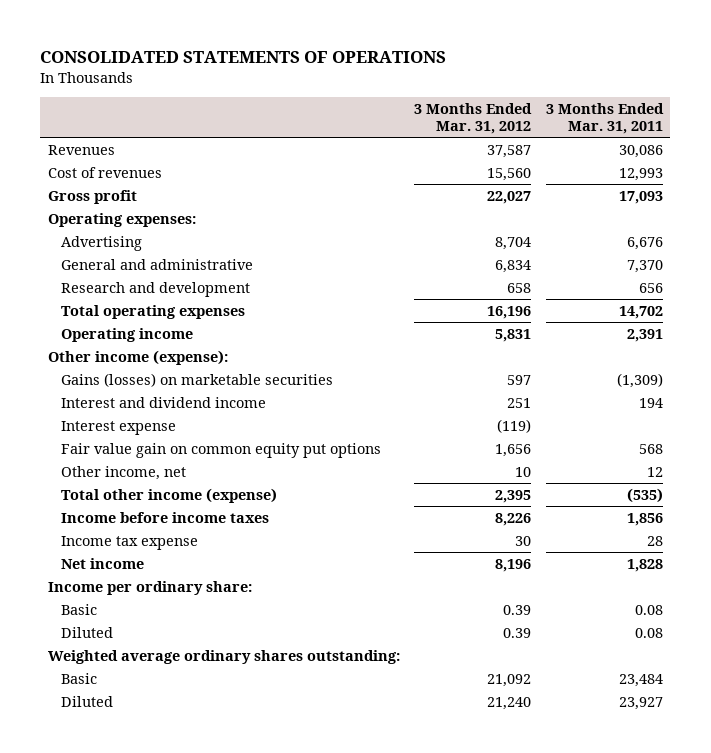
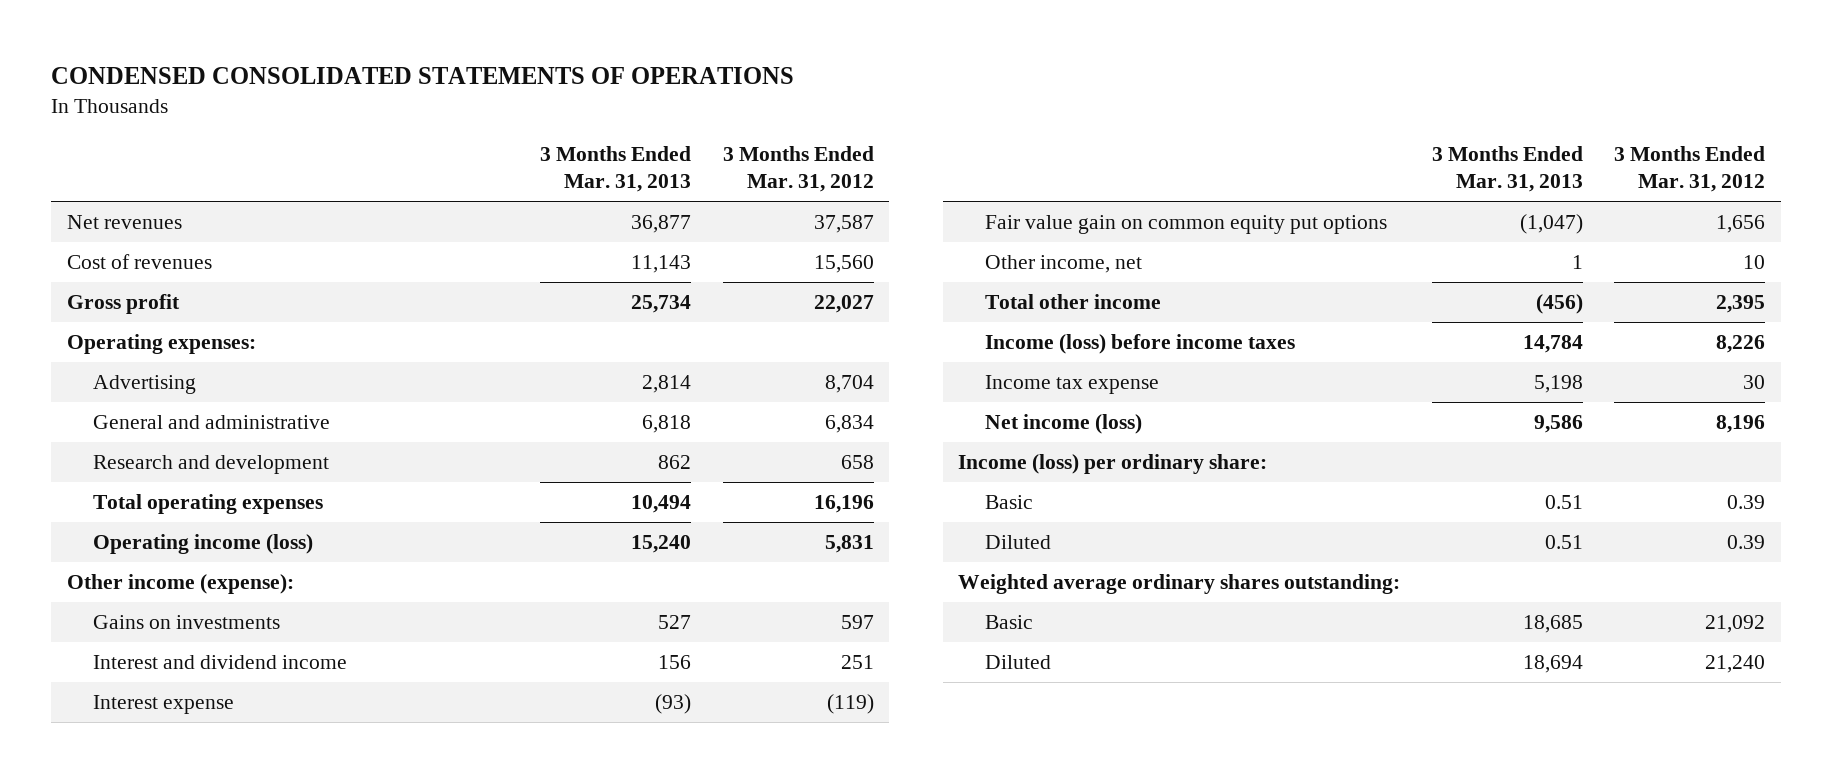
[40,51,447,64] CONSOLIDATED STATEMENTS OF OPERATIONS -> [51,67,795,85] CONDENSED CONSOLIDATED STATEMENTS OF OPERATIONS
[546,103,665,134] 3 Months Ended Mar. 31, 2011 -> none
none -> [540,146,692,193] 3 Months Ended Mar. 31, 2013
[47,144,115,155] Revenues -> [66,215,182,230] Net revenues
[61,327,194,342] Operating income -> [93,534,314,555] Operating income (loss)
[61,372,334,387] Gains (losses) on marketable securities -> [93,615,281,630] Gains on investments
[61,487,278,503] Total other income (expense) -> [984,294,1161,310] Total other income
[61,511,270,523] Income before income taxes -> [984,334,1295,355] Income (loss) before income taxes
[61,557,145,569] Net income -> [984,414,1142,435] Net income (loss)
[47,580,252,595] Income per ordinary share: -> [958,454,1268,475] Income (loss) per ordinary share:

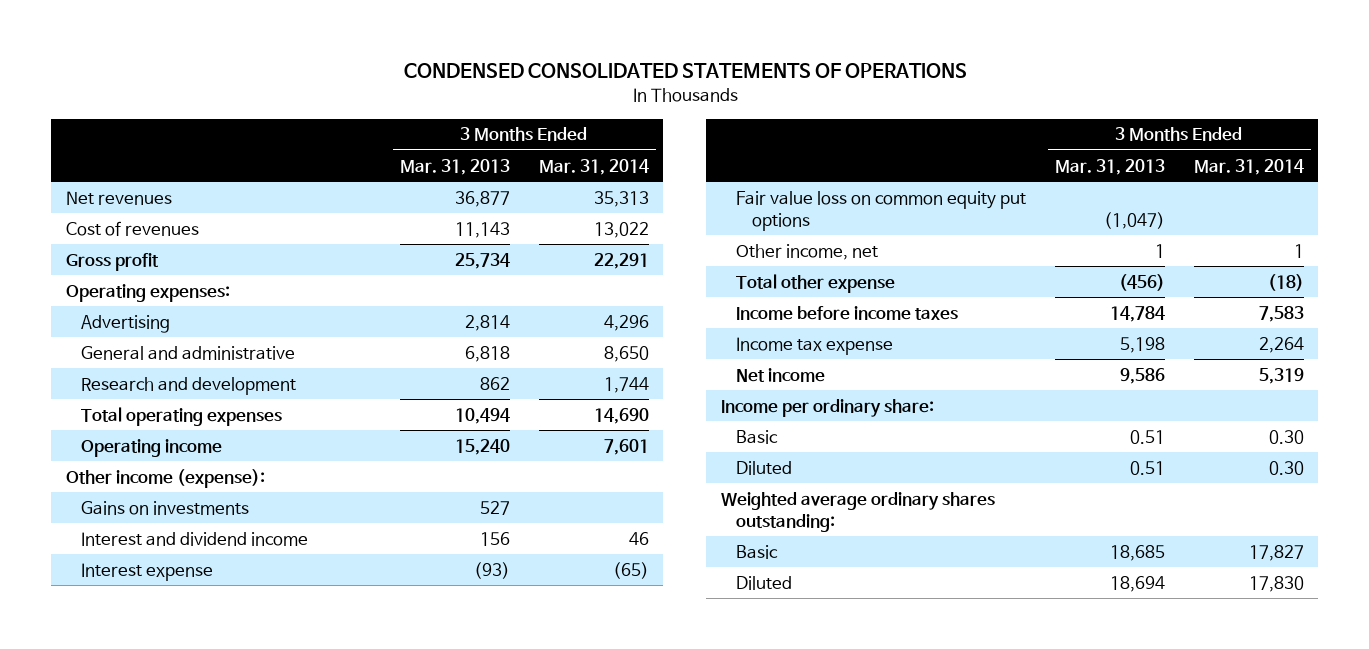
[722,146,874,193] 3 Months Ended Mar. 31, 2012 -> none
none -> [538,158,649,175] Mar. 31, 2014
[93,534,314,555] Operating income (loss) -> [81,438,223,457] Operating income
[984,215,1387,235] Fair value gain on common equity put options -> [736,190,1027,231] Fair value loss on common equity put options
[984,294,1161,310] Total other income -> [736,273,896,293] Total other expense
[984,334,1295,355] Income (loss) before income taxes -> [736,305,959,320] Income before income taxes
[984,414,1142,435] Net income (loss) -> [736,367,826,382] Net income
[958,454,1268,475] Income (loss) per ordinary share: -> [720,398,934,417] Income per ordinary share:

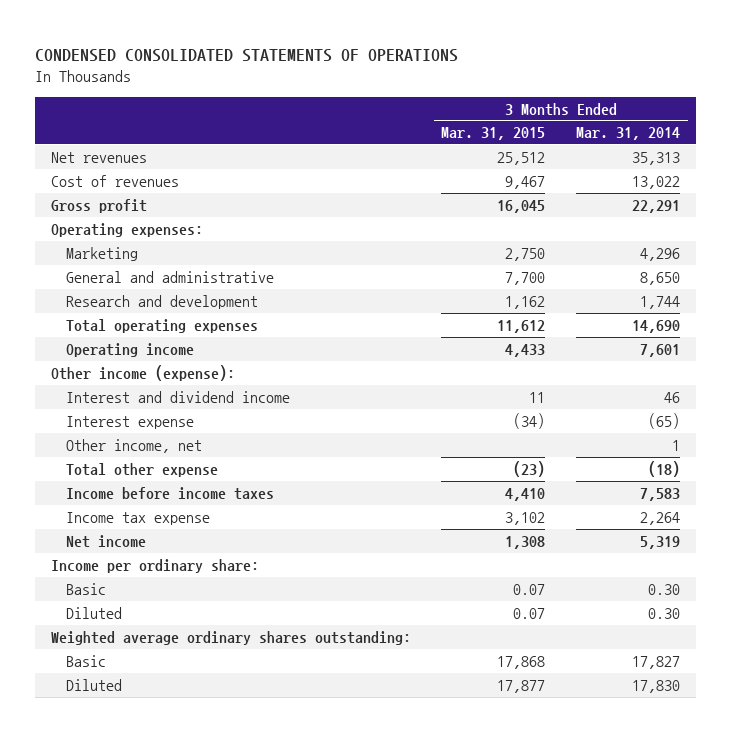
[400,158,511,175] Mar. 31, 2013 -> none
none -> [441,127,546,141] Mar. 31, 2015
[81,314,171,333] Advertising -> [65,246,138,261] Marketing
[81,500,250,515] Gains on investments -> none
[736,190,1027,231] Fair value loss on common equity put options -> none

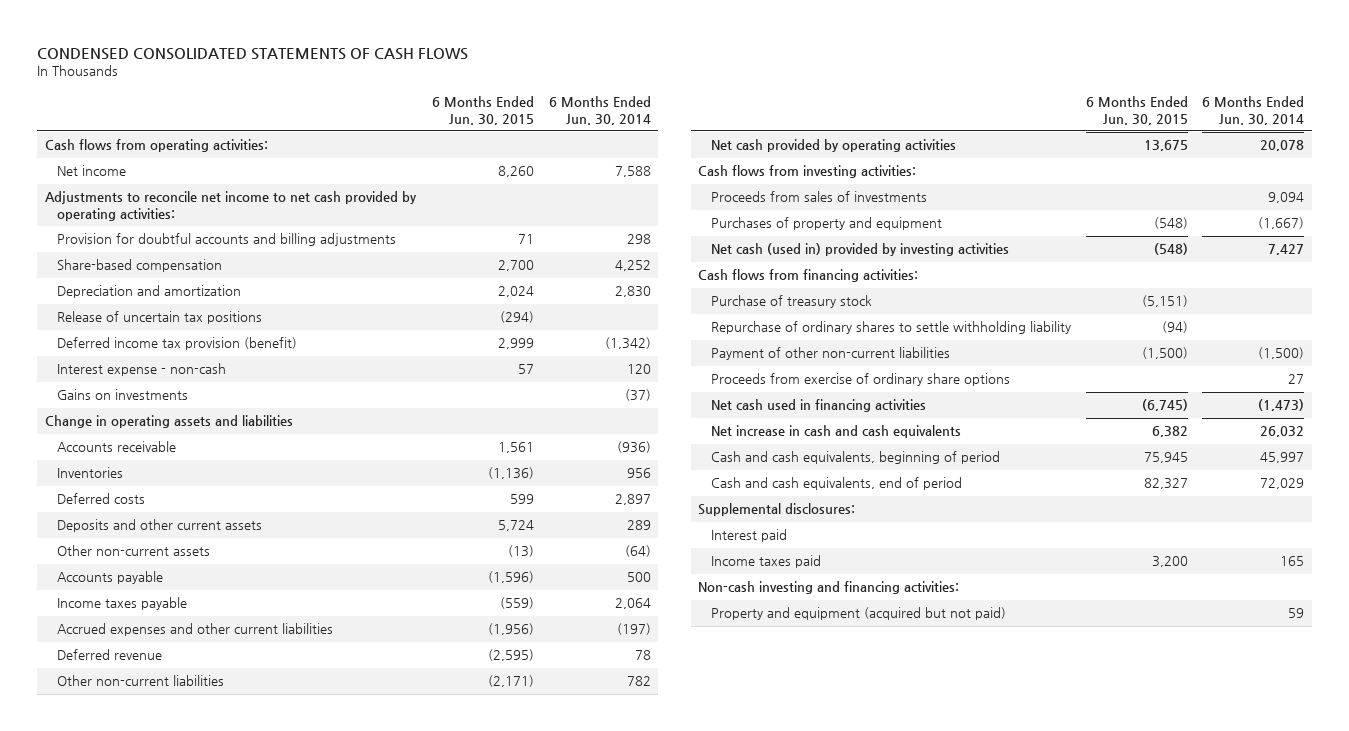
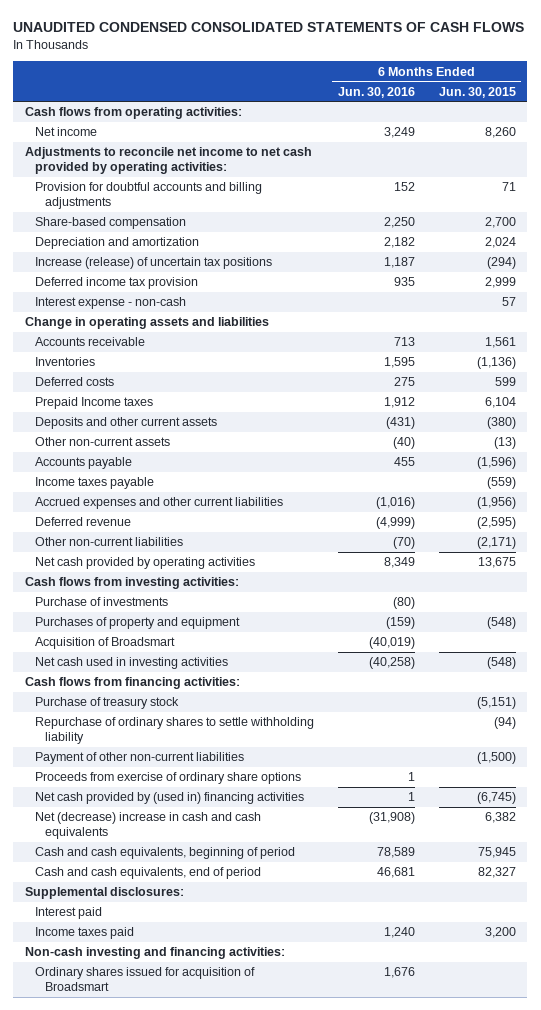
[37,47,469,60] CONDENSED CONSOLIDATED STATEMENTS OF CASH FLOWS -> [13,22,525,33] UNAUDITED CONDENSED CONSOLIDATED STATEMENTS OF CASH FLOWS
[548,96,651,125] 6 Months Ended Jun. 30, 2014 -> none
none -> [337,86,415,98] Jun. 30, 2016
[57,311,263,325] Release of uncertain tax positions -> [35,257,273,270] Increase (release) of uncertain tax positions
[57,337,298,351] Deferred income tax provision (benefit) -> [35,277,199,290] Deferred income tax provision
[57,389,189,401] Gains on investments -> none
none -> [35,397,154,410] Prepaid Income taxes
[498,520,535,532] 5,724 -> [486,417,516,430] (380)
[710,191,927,203] Proceeds from sales of investments -> none
none -> [35,597,169,607] Purchase of investments
none -> [35,637,176,650] Acquisition of Broadsmart
[710,243,1009,257] Net cash (used in) provided by investing activities -> [35,657,229,670] Net cash used in investing activities
[710,399,926,413] Net cash used in financing activities -> [35,792,305,805] Net cash provided by (used in) financing activities
[710,425,961,439] Net increase in cash and cash equivalents -> [35,812,262,840] Net (decrease) increase in cash and cash equivalents
[710,607,1006,621] Property and equipment (acquired but not paid) -> none
none -> [35,967,256,992] Ordinary shares issued for acquisition of Broadsmart

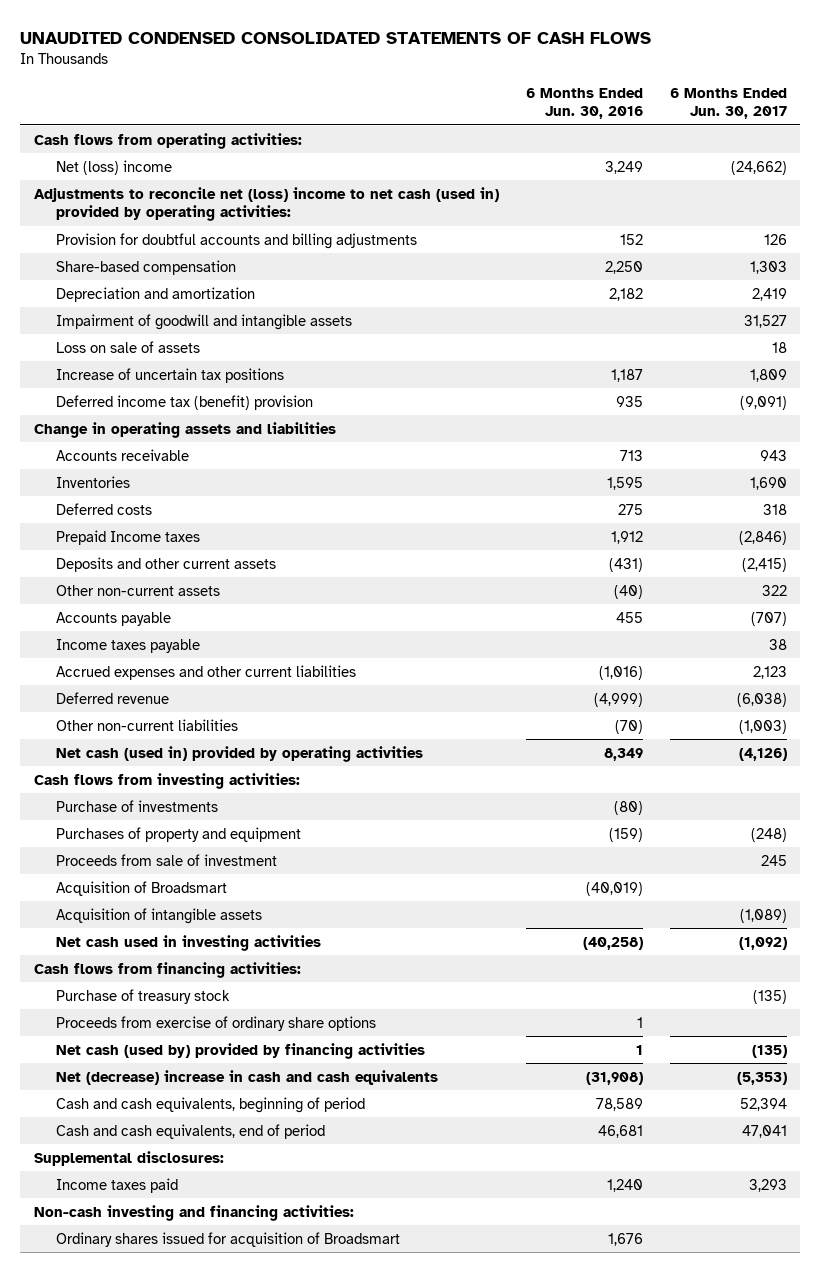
[438,86,516,98] Jun. 30, 2015 -> none
none -> [669,87,787,120] 6 Months Ended Jun. 30, 2017
[35,127,98,137] Net income -> [56,159,173,175] Net (loss) income
[25,147,313,175] Adjustments to reconcile net income to net cash provided by operating activities: -> [33,186,499,222] Adjustments to reconcile net (loss) income to net cash (used in) provided by operating activities:
[35,297,187,310] Interest expense - non-cash -> none
none -> [56,313,353,330] Impairment of goodwill and intangible assets
none -> [56,340,201,353] Loss on sale of assets
[35,257,273,270] Increase (release) of uncertain tax positions -> [56,367,285,383] Increase of uncertain tax positions
[35,277,199,290] Deferred income tax provision -> [56,394,314,410] Deferred income tax (benefit) provision
[35,557,256,570] Net cash provided by operating activities -> [56,745,424,762] Net cash (used in) provided by operating activities
none -> [56,853,278,866] Proceeds from sale of investment
none -> [56,907,263,924] Acquisition of intangible assets
[35,717,315,745] Repurchase of ordinary shares to settle withholding liability -> none
[35,752,245,765] Payment of other non-current liabilities -> none
[35,792,305,805] Net cash provided by (used in) financing activities -> [56,1042,426,1059] Net cash (used by) provided by financing activities
[35,907,103,920] Interest paid -> none

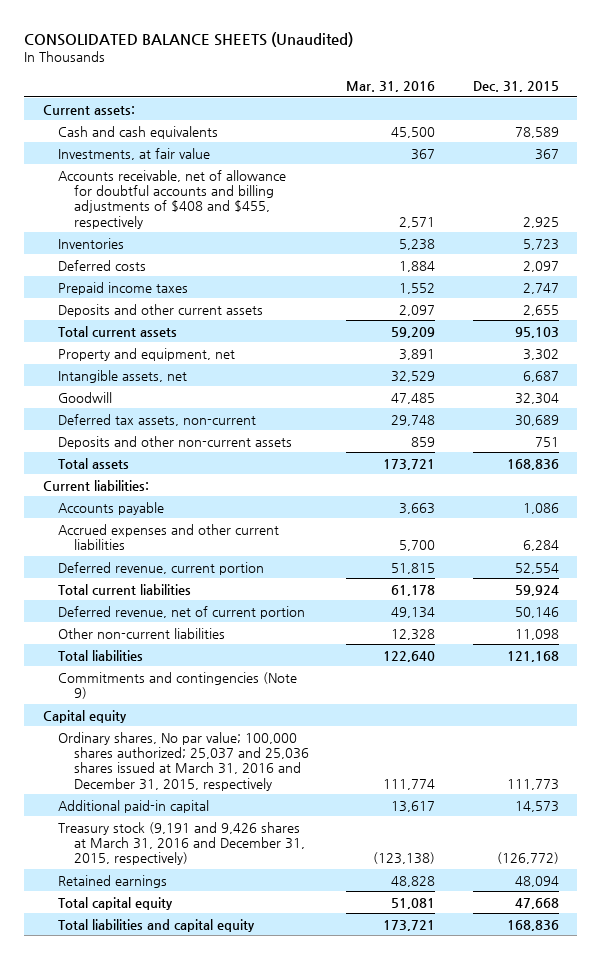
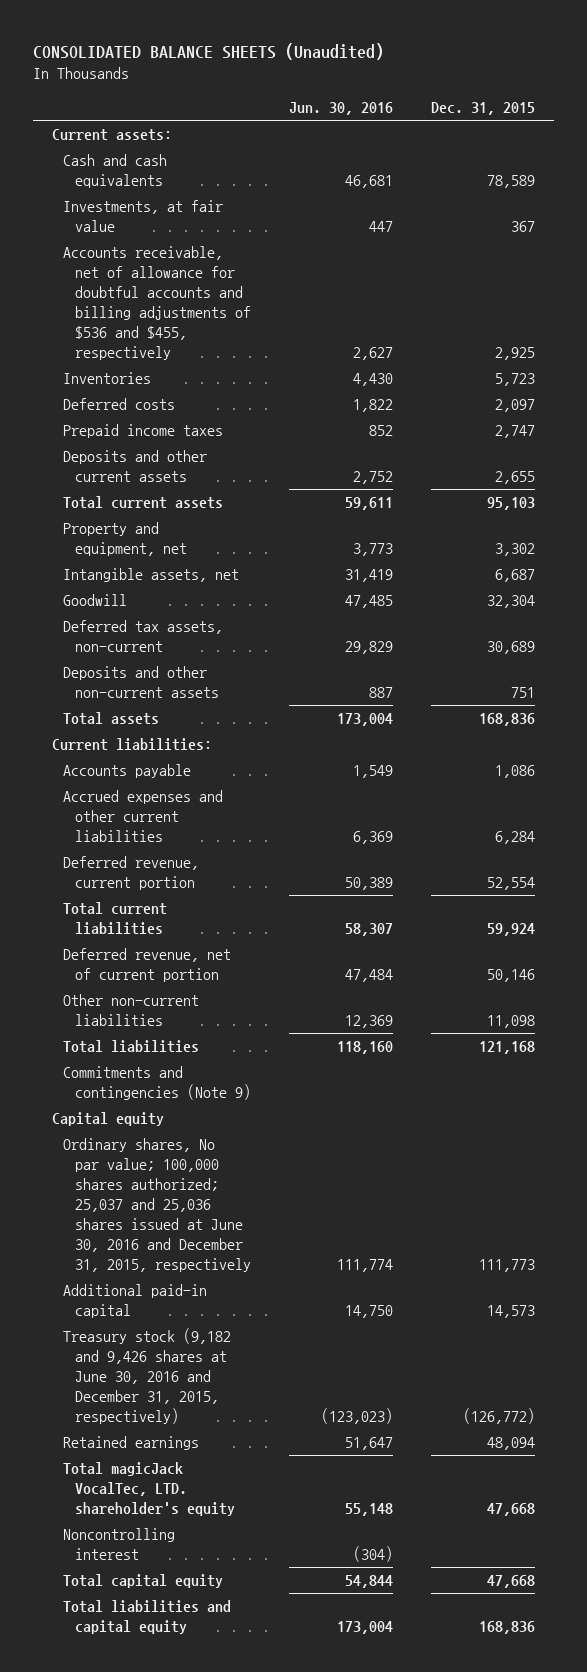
[346,80,436,92] Mar. 31, 2016 -> none
none -> [289,102,394,116] Jun. 30, 2016
[58,169,287,229] Accounts receivable, net of allowance for doubtful accounts and billing adjustments of $408 and $455, respectively -> [63,246,251,361] Accounts receivable, net of allowance for doubtful accounts and billing adjustments of $536 and $455, respectively
[58,731,309,791] Ordinary shares, No par value; 100,000 shares authorized; 25,037 and 25,036 shares issued at March 31, 2016 and December 31, 2015, respectively -> [63,1138,251,1272] Ordinary shares, No par value; 100,000 shares authorized; 25,037 and 25,036 shares issued at June 30, 2016 and December 31, 2015, respectively
[58,821,305,866] Treasury stock (9,191 and 9,426 shares at March 31, 2016 and December 31, 2015, respectively) -> [63,1328,232,1425] Treasury stock (9,182 and 9,426 shares at June 30, 2016 and December 31, 2015, respectively)
none -> [63,1462,235,1517] Total magicJack VocalTec, LTD. shareholder's equity
none -> [63,1528,176,1561] Noncontrolling interest

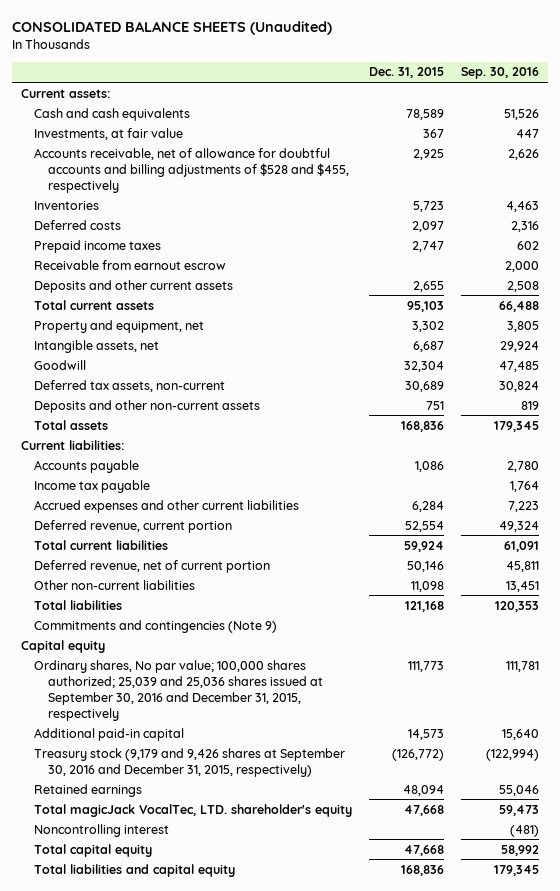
[289,102,394,116] Jun. 30, 2016 -> none
none -> [461,67,540,80] Sep. 30, 2016
[63,246,251,361] Accounts receivable, net of allowance for doubtful accounts and billing adjustments of $536 and $455, respectively -> [34,147,350,193] Accounts receivable, net of allowance for doubtful accounts and billing adjustments of $528 and $455, respectively
none -> [34,259,227,270] Receivable from earnout escrow
none -> [34,479,151,493] Income tax payable
[63,1138,251,1272] Ordinary shares, No par value; 100,000 shares authorized; 25,037 and 25,036 shares issued at June 30, 2016 and December 31, 2015, respectively -> [34,659,324,721] Ordinary shares, No par value; 100,000 shares authorized; 25,039 and 25,036 shares issued at September 30, 2016 and December 31, 2015, respectively
[63,1328,232,1425] Treasury stock (9,182 and 9,426 shares at June 30, 2016 and December 31, 2015, respectively) -> [34,747,346,777] Treasury stock (9,179 and 9,426 shares at September 30, 2016 and December 31, 2015, respectively)

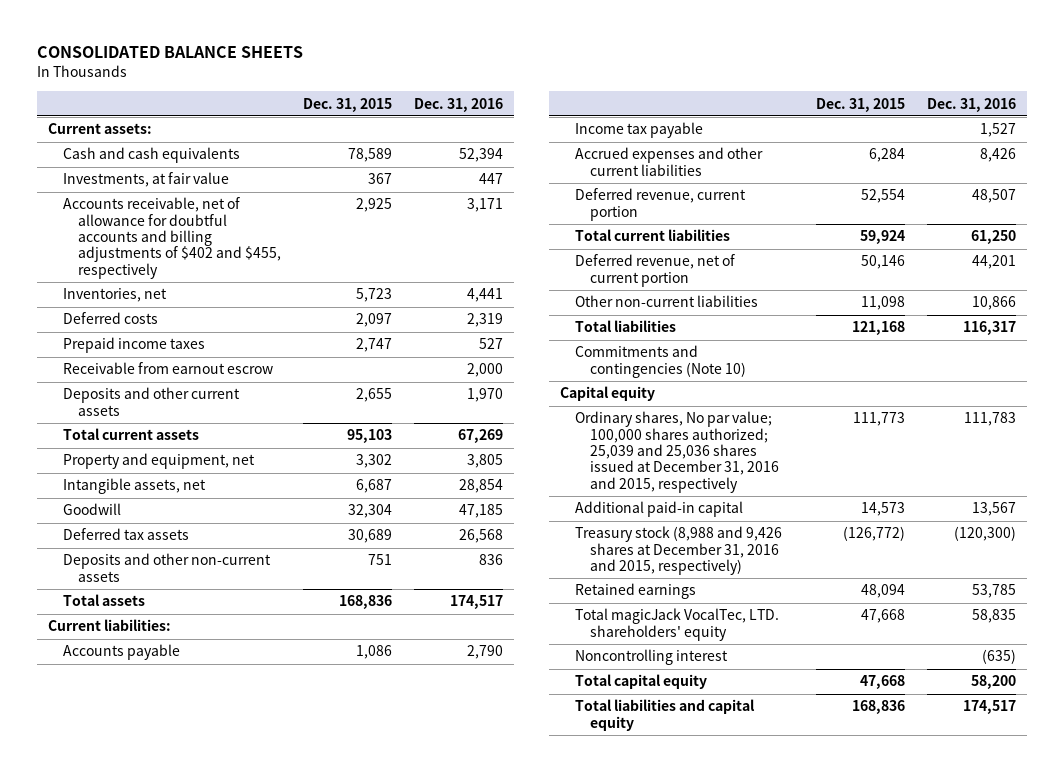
[12,20,333,35] CONSOLIDATED BALANCE SHEETS (Unaudited) -> [36,46,303,59] CONSOLIDATED BALANCE SHEETS
[461,67,540,80] Sep. 30, 2016 -> none
none -> [414,97,504,112] Dec. 31, 2016
[34,147,350,193] Accounts receivable, net of allowance for doubtful accounts and billing adjustments of $528 and $455, respectively -> [62,197,281,279] Accounts receivable, net of allowance for doubtful accounts and billing adjustments of $402 and $455, respectively
[34,200,100,210] Inventories -> [62,288,167,303] Inventories, net
[34,379,226,392] Deferred tax assets, non-current -> [62,528,189,541] Deferred tax assets
[34,619,278,633] Commitments and contingencies (Note 9) -> [575,345,747,378] Commitments and contingencies (Note 10)
[34,659,324,721] Ordinary shares, No par value; 100,000 shares authorized; 25,039 and 25,036 shares issued at September 30, 2016 and December 31, 2015, respectively -> [575,411,780,493] Ordinary shares, No par value; 100,000 shares authorized; 25,039 and 25,036 shares issued at December 31, 2016 and 2015, respectively
[34,747,346,777] Treasury stock (9,179 and 9,426 shares at September 30, 2016 and December 31, 2015, respectively) -> [575,526,783,576] Treasury stock (8,988 and 9,426 shares at December 31, 2016 and 2015, respectively)
[34,803,353,817] Total magicJack VocalTec, LTD. shareholder's equity -> [575,608,780,641] Total magicJack VocalTec, LTD. shareholders' equity

